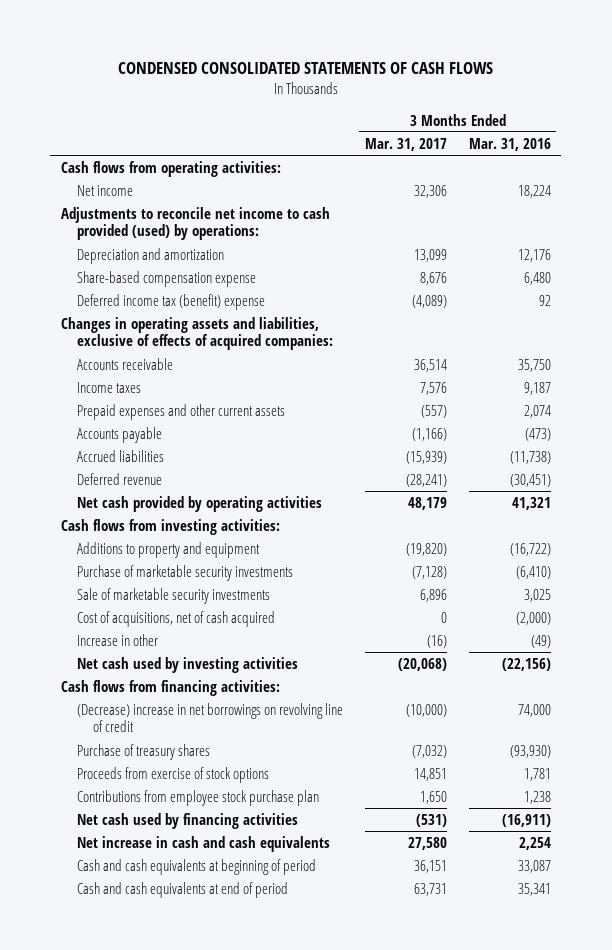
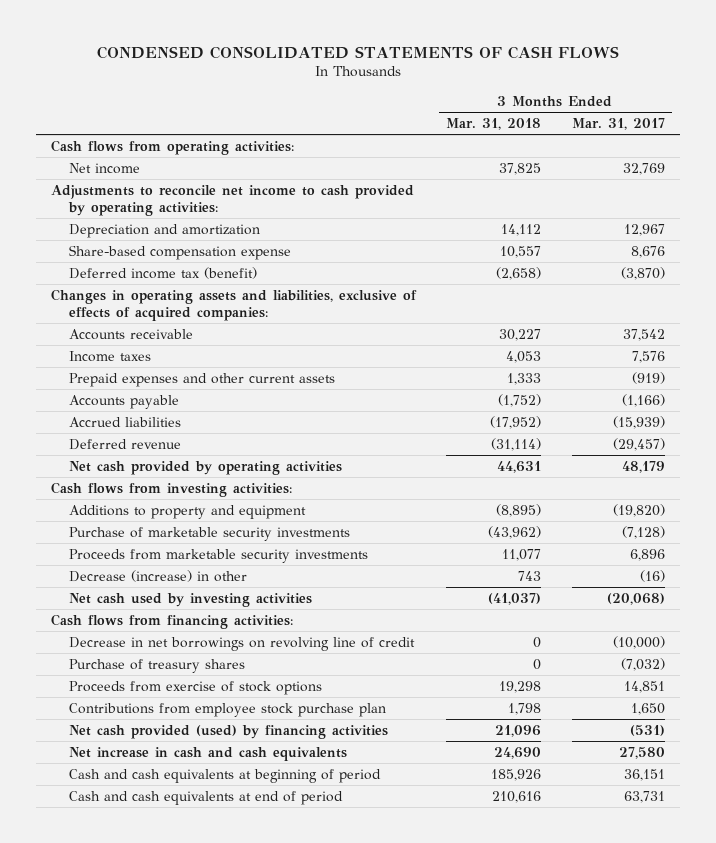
[468,137,551,151] Mar. 31, 2016 -> none
none -> [446,118,542,131] Mar. 31, 2018
[413,184,447,198] 32,306 -> [622,162,665,175] 32,769
[61,206,331,241] Adjustments to reconcile net income to cash provided (used) by operations: -> [50,184,414,217] Adjustments to reconcile net income to cash provided by operating activities:
[413,248,447,262] 13,099 -> [623,223,665,236] 12,967
[77,293,266,310] Deferred income tax (benefit) expense -> [68,266,257,279] Deferred income tax (benefit)
[411,294,447,308] (4,089) -> [620,266,665,280] (3,870)
[413,358,447,372] 36,514 -> [622,328,665,341] 37,542
[420,404,447,418] (557) -> [631,371,665,384] (919)
[405,473,447,487] (28,241) -> [612,437,665,451] (29,457)
[77,610,276,627] Cost of acquisitions, net of cash acquired -> none
[77,587,271,604] Sale of marketable security investments -> [68,548,368,563] Proceeds from marketable security investments
[77,633,159,646] Increase in other -> [68,569,247,582] Decrease (increase) in other
[77,702,344,733] (Decrease) increase in net borrowings on revolving line of credit -> [68,636,415,651] Decrease in net borrowings on revolving line of credit
[77,812,299,829] Net cash used by financing activities -> [68,724,388,739] Net cash provided (used) by financing activities

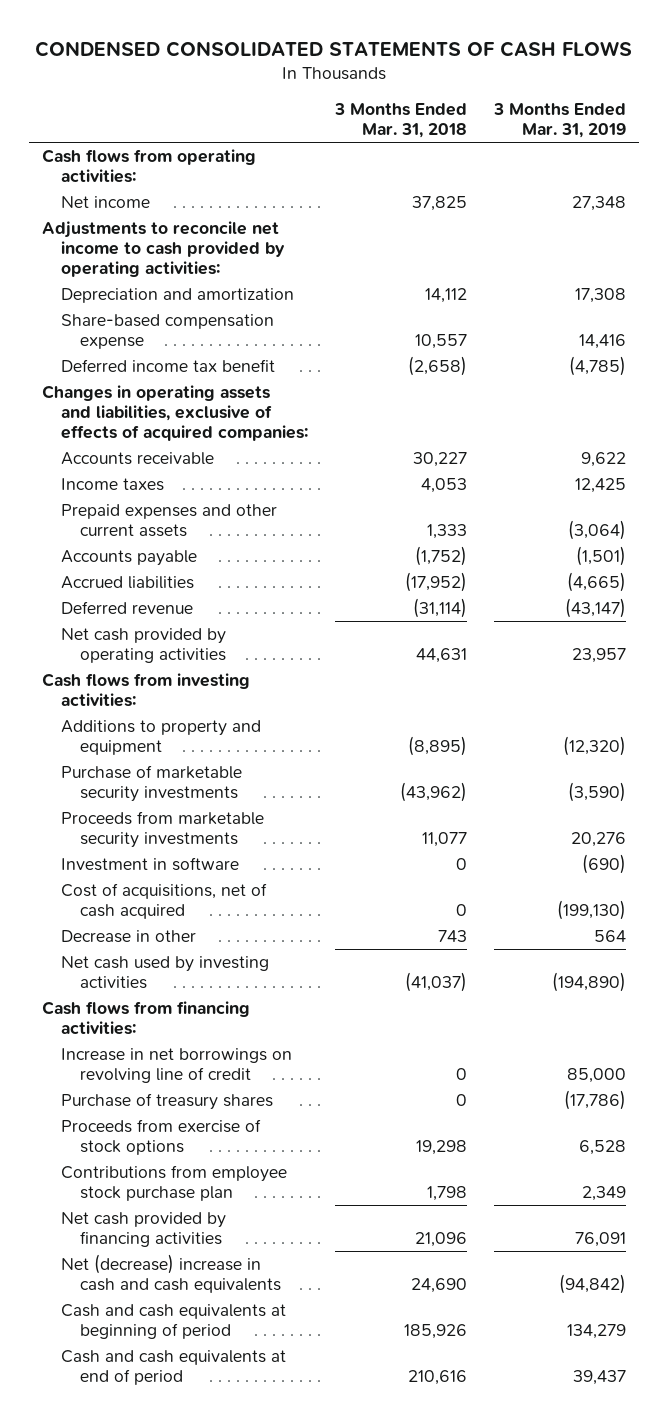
[571,118,665,131] Mar. 31, 2017 -> none
none -> [492,103,626,139] 3 Months Ended Mar. 31, 2019
[68,266,257,279] Deferred income tax (benefit) -> [60,358,275,372] Deferred income tax benefit
none -> [60,856,239,871] Investment in software
none -> [60,882,267,919] Cost of acquisitions, net of cash acquired
[68,569,247,582] Decrease (increase) in other -> [60,929,196,943] Decrease in other
[68,636,415,651] Decrease in net borrowings on revolving line of credit -> [60,1047,292,1083] Increase in net borrowings on revolving line of credit
[68,724,388,739] Net cash provided (used) by financing activities -> [60,1211,226,1247] Net cash provided by financing activities
[68,746,347,761] Net increase in cash and cash equivalents -> [60,1253,281,1293] Net (decrease) increase in cash and cash equivalents

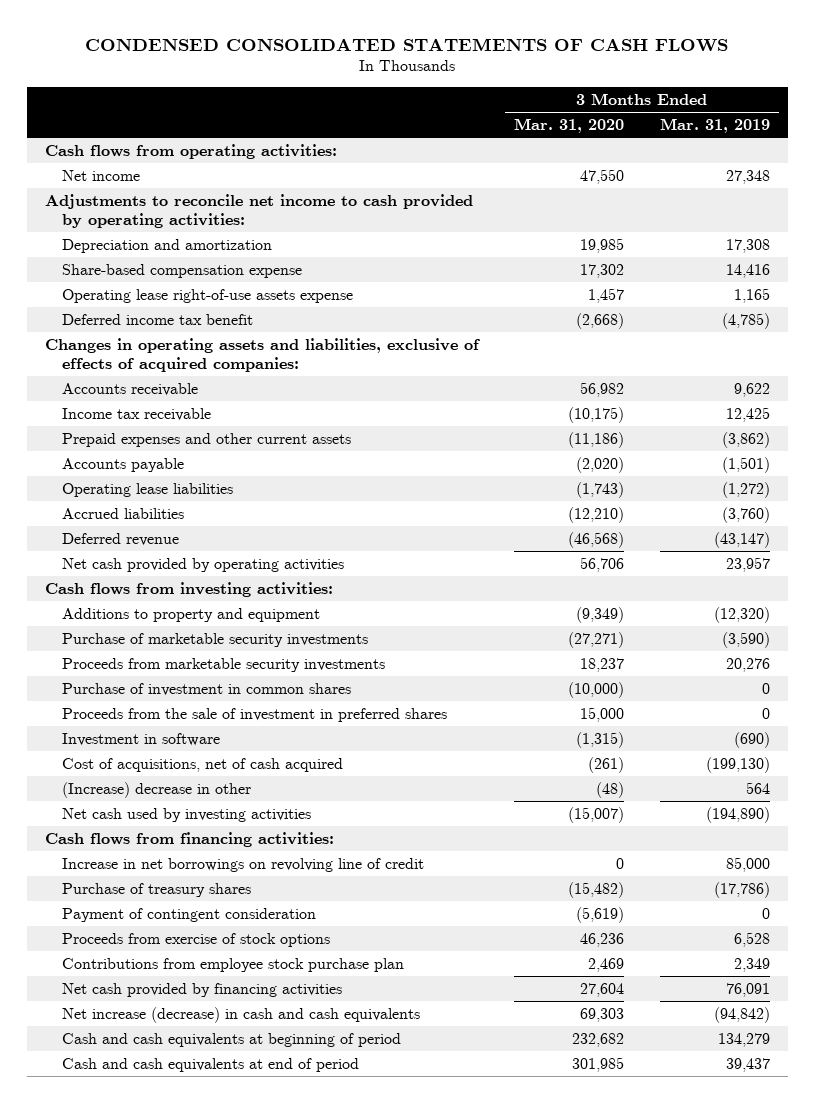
[333,103,467,139] 3 Months Ended Mar. 31, 2018 -> none
none -> [514,118,625,134] Mar. 31, 2020
none -> [61,288,353,303] Operating lease right-of-use assets expense
[60,477,164,491] Income taxes -> [61,407,211,421] Income tax receivable
[567,519,626,540] (3,064) -> [722,431,771,448] (3,862)
none -> [61,482,233,497] Operating lease liabilities
[566,571,626,592] (4,665) -> [722,506,771,523] (3,760)
none -> [61,682,351,696] Purchase of investment in common shares
none -> [61,707,447,722] Proceeds from the sale of investment in preferred shares
[60,929,196,943] Decrease in other -> [61,781,251,798] (Increase) decrease in other
none -> [61,907,316,922] Payment of contingent consideration
[60,1253,281,1293] Net (decrease) increase in cash and cash equivalents -> [61,1006,420,1023] Net increase (decrease) in cash and cash equivalents

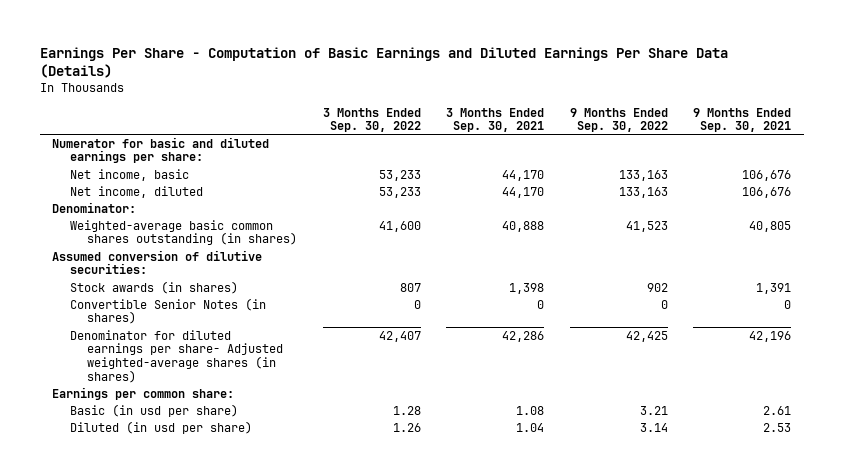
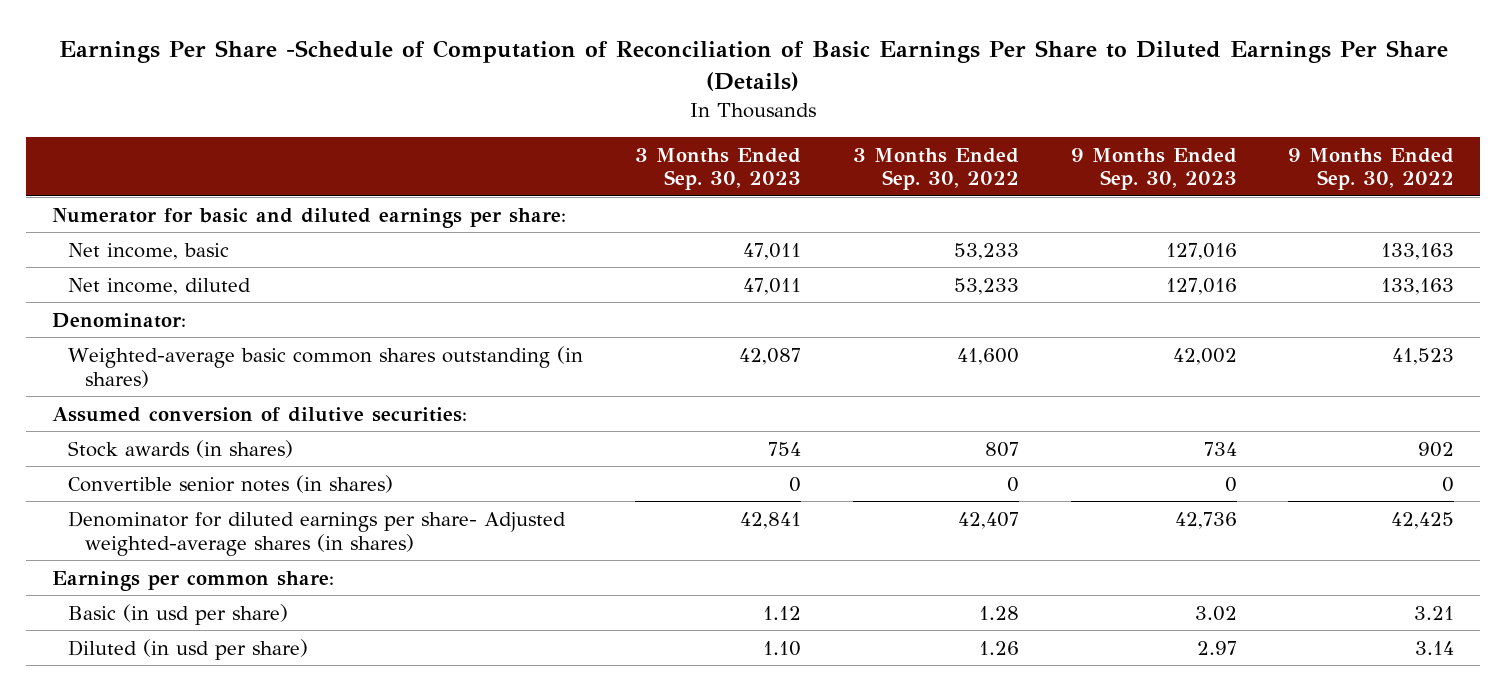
[39,46,728,79] Earnings Per Share - Computation of Basic Earnings and Diluted Earnings Per Share Data (Details) -> [59,40,1449,91] Earnings Per Share -Schedule of Computation of Reconciliation of Basic Earnings Per Share to Diluted Earnings Per Share (Details)
[446,107,545,133] 3 Months Ended Sep. 30, 2021 -> none
[692,107,791,133] 9 Months Ended Sep. 30, 2021 -> none
none -> [635,147,802,191] 3 Months Ended Sep. 30, 2023
none -> [1070,147,1237,191] 9 Months Ended Sep. 30, 2023
[69,297,266,325] Convertible Senior Notes (in shares) -> [68,474,394,493] Convertible senior notes (in shares)

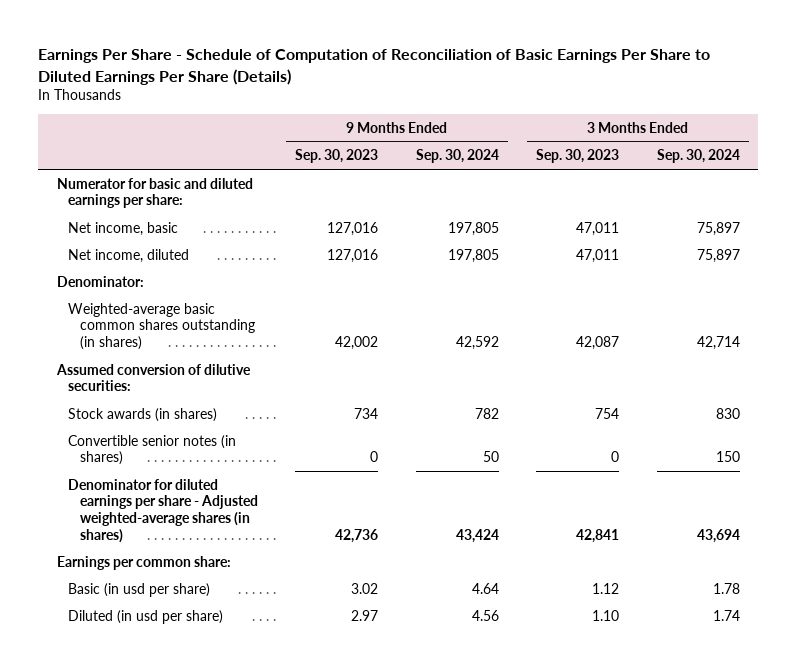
[59,40,1449,91] Earnings Per Share -Schedule of Computation of Reconciliation of Basic Earnings Per Share to Diluted Earnings Per Share (Details) -> [38,48,711,85] Earnings Per Share - Schedule of Computation of Reconciliation of Basic Earnings Per Share to Diluted Earnings Per Share (Details)
[852,147,1019,191] 3 Months Ended Sep. 30, 2022 -> none
[1288,147,1455,191] 9 Months Ended Sep. 30, 2022 -> none
none -> [415,149,499,164] Sep. 30, 2024
none -> [656,149,740,164] Sep. 30, 2024
[68,510,567,556] Denominator for diluted earnings per share- Adjusted weighted-average shares (in shares) -> [68,478,258,543] Denominator for diluted earnings per share - Adjusted weighted-average shares (in shares)

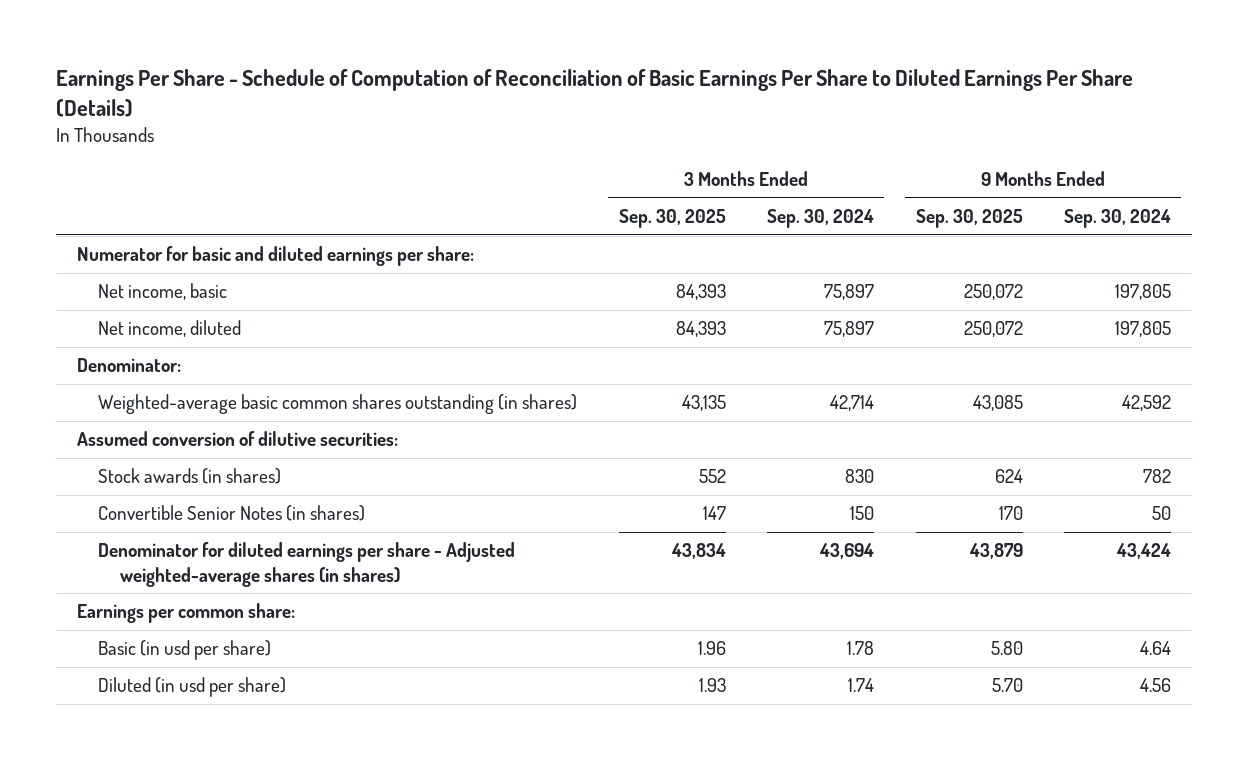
[295,149,379,164] Sep. 30, 2023 -> none
[536,149,620,164] Sep. 30, 2023 -> none
none -> [618,209,726,229] Sep. 30, 2025
none -> [915,209,1023,229] Sep. 30, 2025
[68,434,237,466] Convertible senior notes (in shares) -> [98,505,366,522] Convertible Senior Notes (in shares)

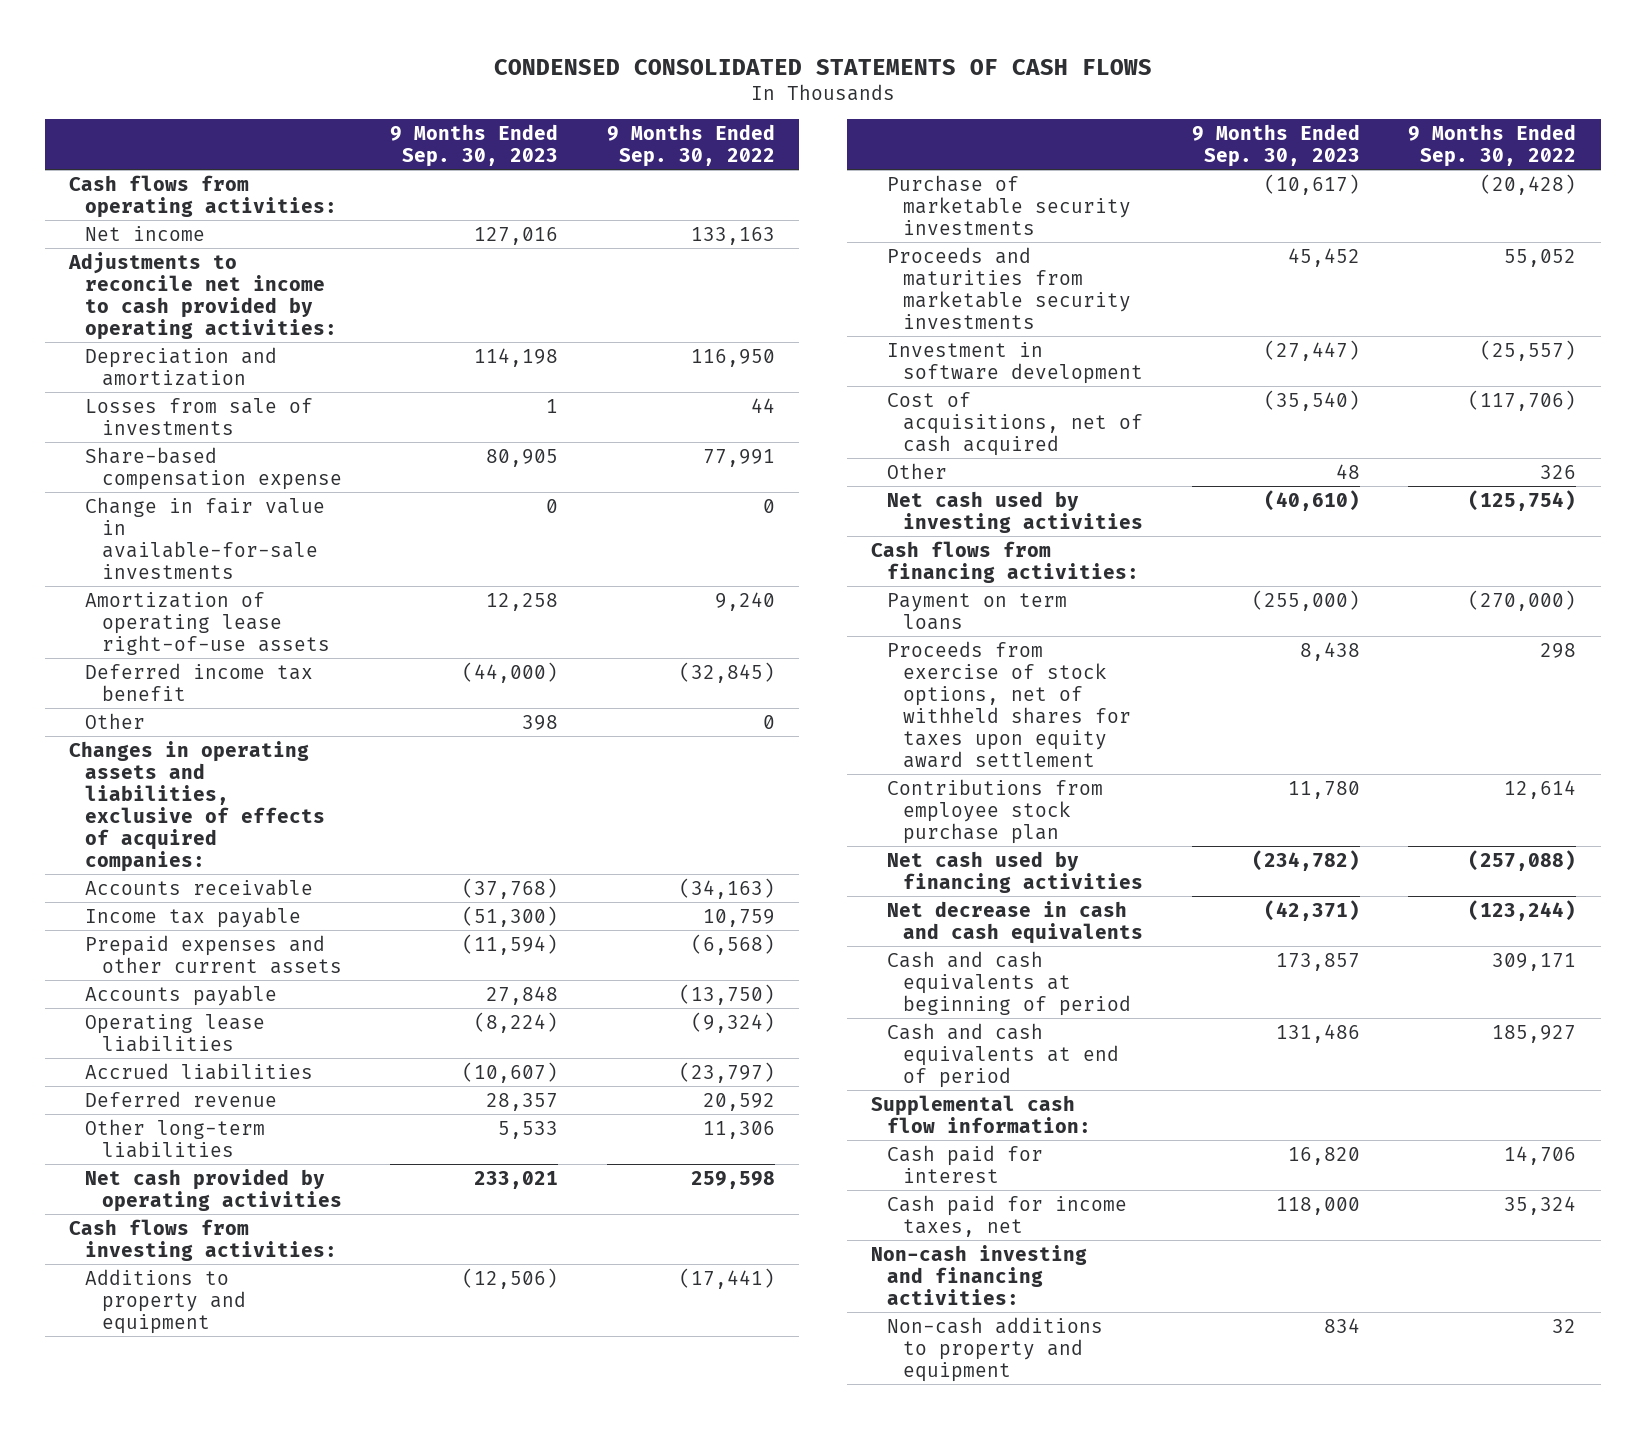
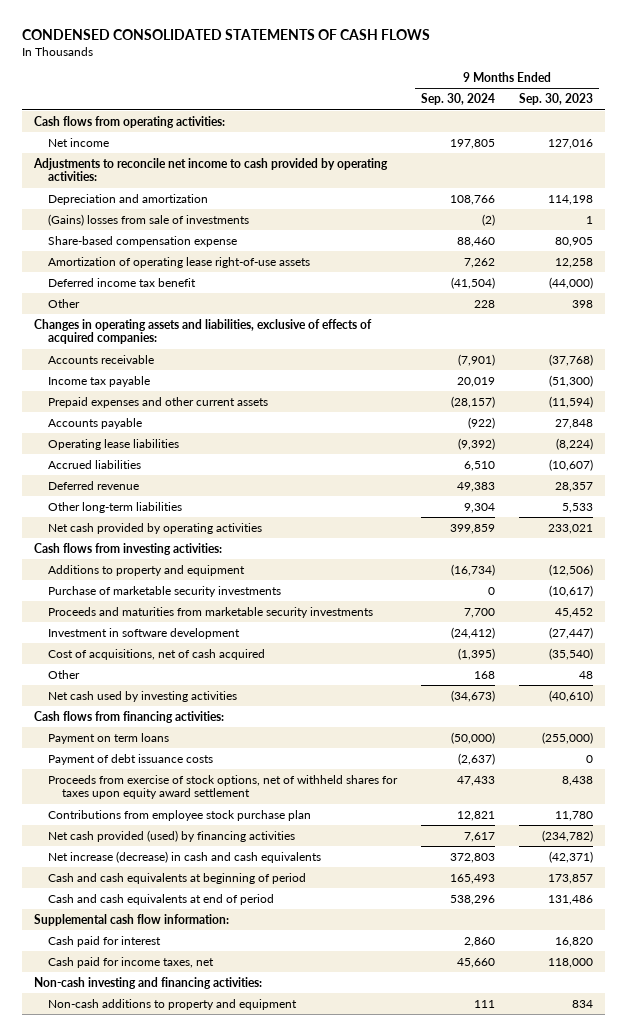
[606,123,775,168] 9 Months Ended Sep. 30, 2022 -> none
none -> [421,93,496,106] Sep. 30, 2024
[85,397,314,435] Losses from sale of investments -> [48,213,250,226] (Gains) losses from sale of investments
[85,496,326,579] Change in fair value in available-for-sale investments -> none
none -> [48,753,214,765] Payment of debt issuance costs
[887,850,1144,893] Net cash used by financing activities -> [48,829,296,842] Net cash provided (used) by financing activities
[887,900,1144,944] Net decrease in cash and cash equivalents -> [48,850,322,863] Net increase (decrease) in cash and cash equivalents

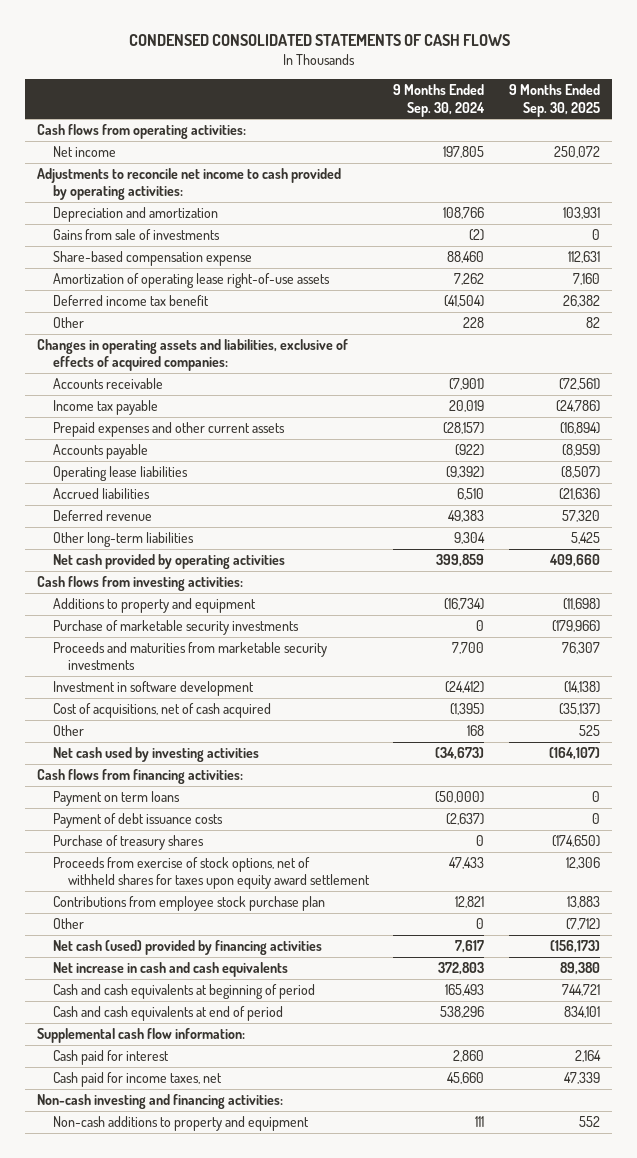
[519,93,594,106] Sep. 30, 2023 -> none
none -> [508,84,600,117] 9 Months Ended Sep. 30, 2025
[48,213,250,226] (Gains) losses from sale of investments -> [52,228,220,240] Gains from sale of investments
none -> [52,834,204,850] Purchase of treasury shares
none -> [52,917,84,929] Other
[48,829,296,842] Net cash provided (used) by financing activities -> [52,939,322,955] Net cash (used) provided by financing activities
[48,850,322,863] Net increase (decrease) in cash and cash equivalents -> [52,961,288,977] Net increase in cash and cash equivalents

